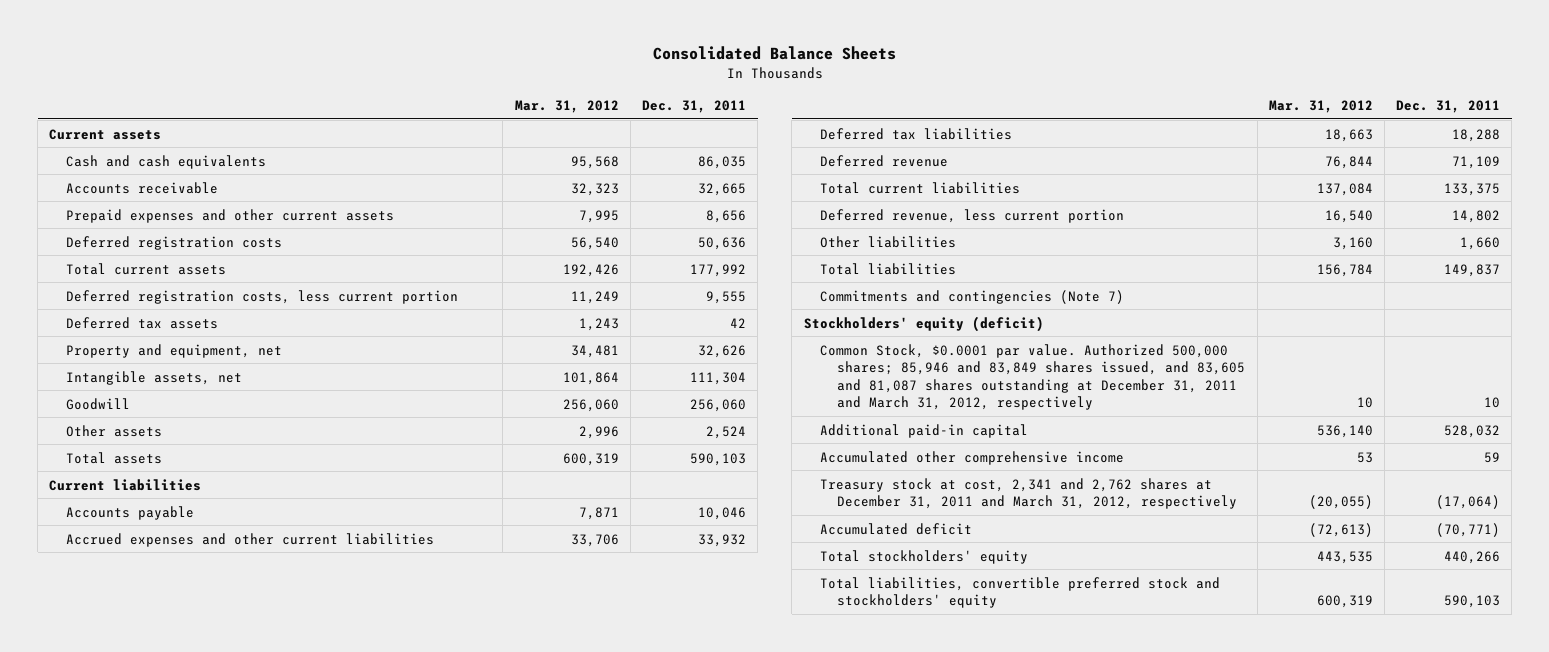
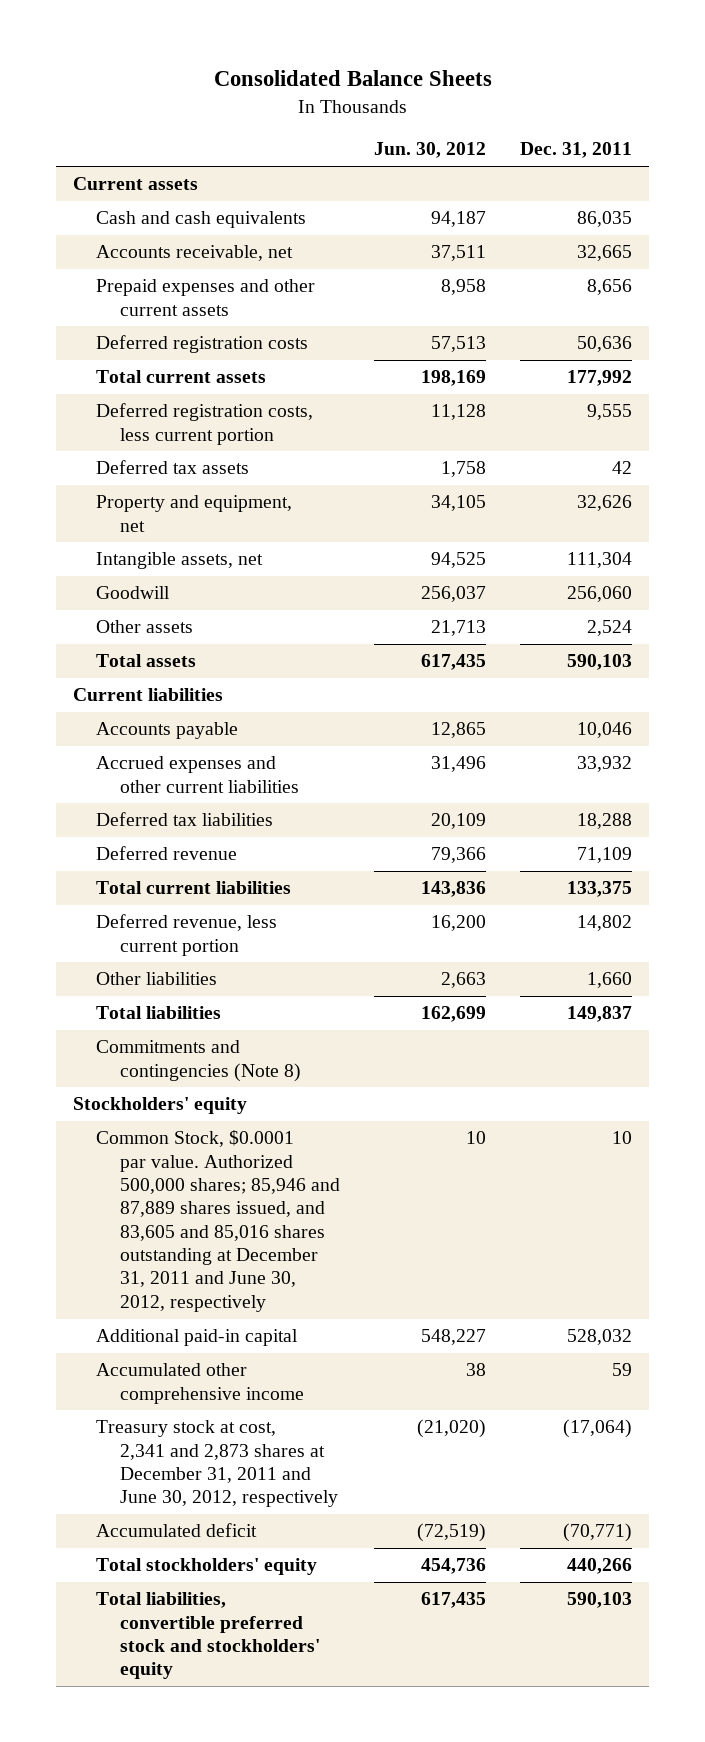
[514,99,619,113] Mar. 31, 2012 -> none
none -> [373,142,486,159] Jun. 30, 2012
[66,181,219,194] Accounts receivable -> [96,245,294,262] Accounts receivable, net
[820,289,1125,304] Commitments and contingencies (Note 7) -> [96,1040,301,1082] Commitments and contingencies (Note 8)
[803,315,1044,332] Stockholders' equity (deficit) -> [73,1097,248,1115] Stockholders' equity
[820,343,1246,411] Common Stock, $0.0001 par value. Authorized 500,000 shares; 85,946 and 83,849 shares issued, and 83,605 and 81,087 shares outstanding at December 31, 2011 and March 31, 2012, respectively -> [96,1130,340,1312] Common Stock, $0.0001 par value. Authorized 500,000 shares; 85,946 and 87,889 shares issued, and 83,605 and 85,016 shares outstanding at December 31, 2011 and June 30, 2012, respectively
[820,477,1238,510] Treasury stock at cost, 2,341 and 2,762 shares at December 31, 2011 and March 31, 2012, respectively -> [96,1420,338,1508] Treasury stock at cost, 2,341 and 2,873 shares at December 31, 2011 and June 30, 2012, respectively

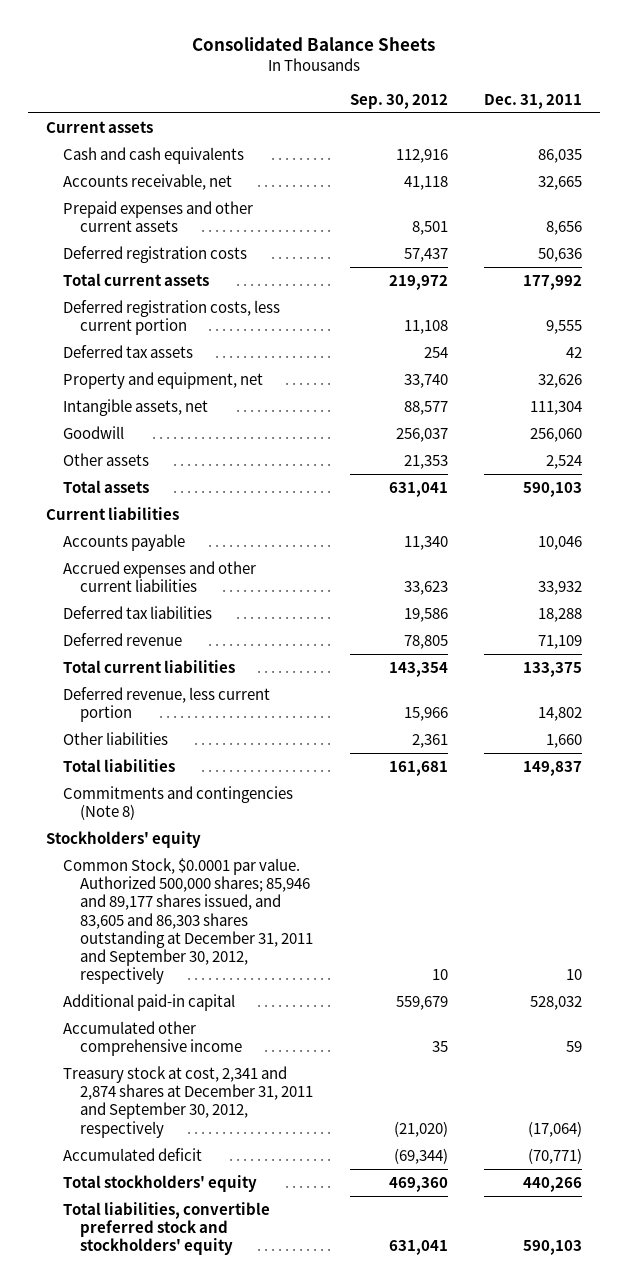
[373,142,486,159] Jun. 30, 2012 -> none
none -> [349,93,448,109] Sep. 30, 2012
[96,1130,340,1312] Common Stock, $0.0001 par value. Authorized 500,000 shares; 85,946 and 87,889 shares issued, and 83,605 and 85,016 shares outstanding at December 31, 2011 and June 30, 2012, respectively -> [63,857,314,985] Common Stock, $0.0001 par value. Authorized 500,000 shares; 85,946 and 89,177 shares issued, and 83,605 and 86,303 shares outstanding at December 31, 2011 and September 30, 2012, respectively
[96,1420,338,1508] Treasury stock at cost, 2,341 and 2,873 shares at December 31, 2011 and June 30, 2012, respectively -> [63,1065,314,1138] Treasury stock at cost, 2,341 and 2,874 shares at December 31, 2011 and September 30, 2012, respectively

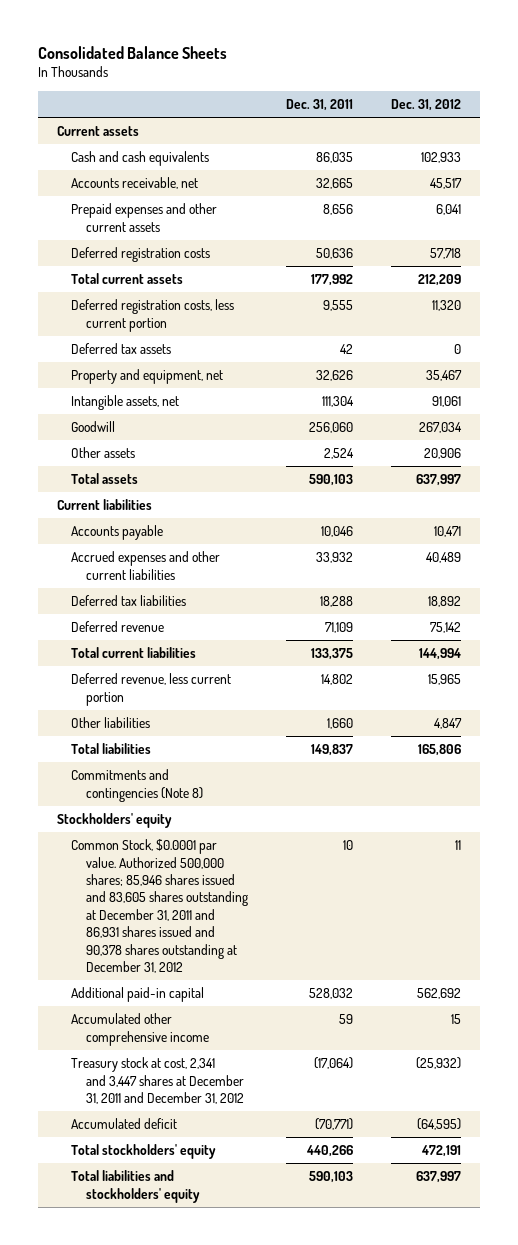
[349,93,448,109] Sep. 30, 2012 -> none
none -> [391,99,462,112] Dec. 31, 2012
[63,857,314,985] Common Stock, $0.0001 par value. Authorized 500,000 shares; 85,946 and 89,177 shares issued, and 83,605 and 86,303 shares outstanding at December 31, 2011 and September 30, 2012, respectively -> [71,839,248,973] Common Stock, $0.0001 par value. Authorized 500,000 shares; 85,946 shares issued and 83,605 shares outstanding at December 31, 2011 and 86,931 shares issued and 90,378 shares outstanding at December 31, 2012
[63,1065,314,1138] Treasury stock at cost, 2,341 and 2,874 shares at December 31, 2011 and September 30, 2012, respectively -> [71,1057,244,1104] Treasury stock at cost, 2,341 and 3,447 shares at December 31, 2011 and December 31, 2012
[63,1201,271,1256] Total liabilities, convertible preferred stock and stockholders' equity -> [71,1170,200,1203] Total liabilities and stockholders' equity

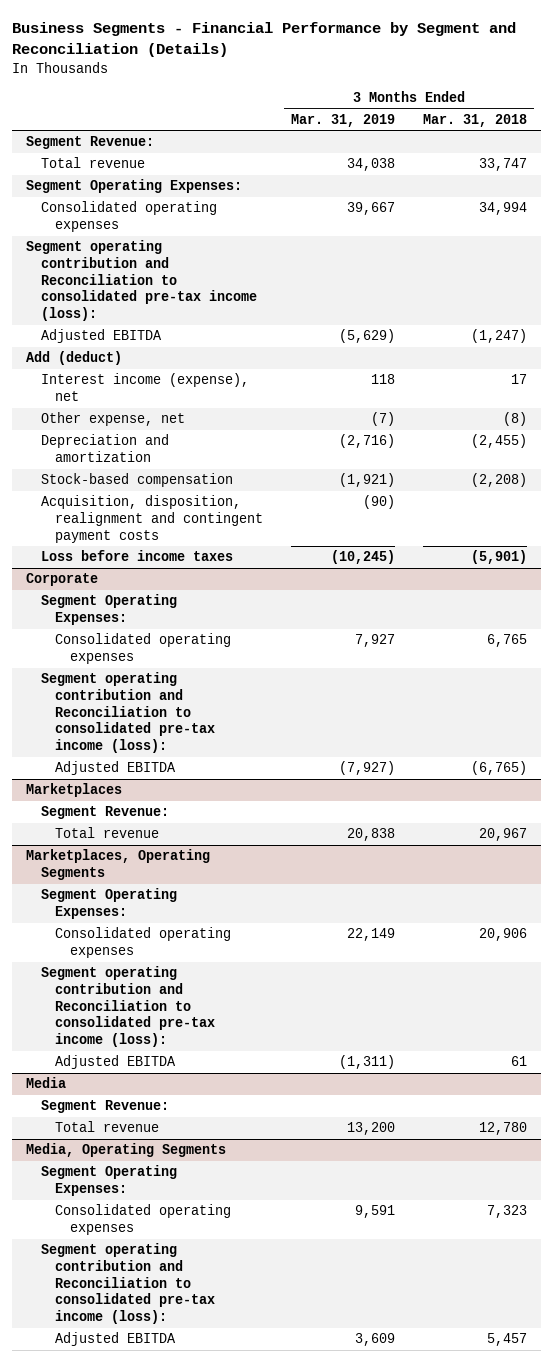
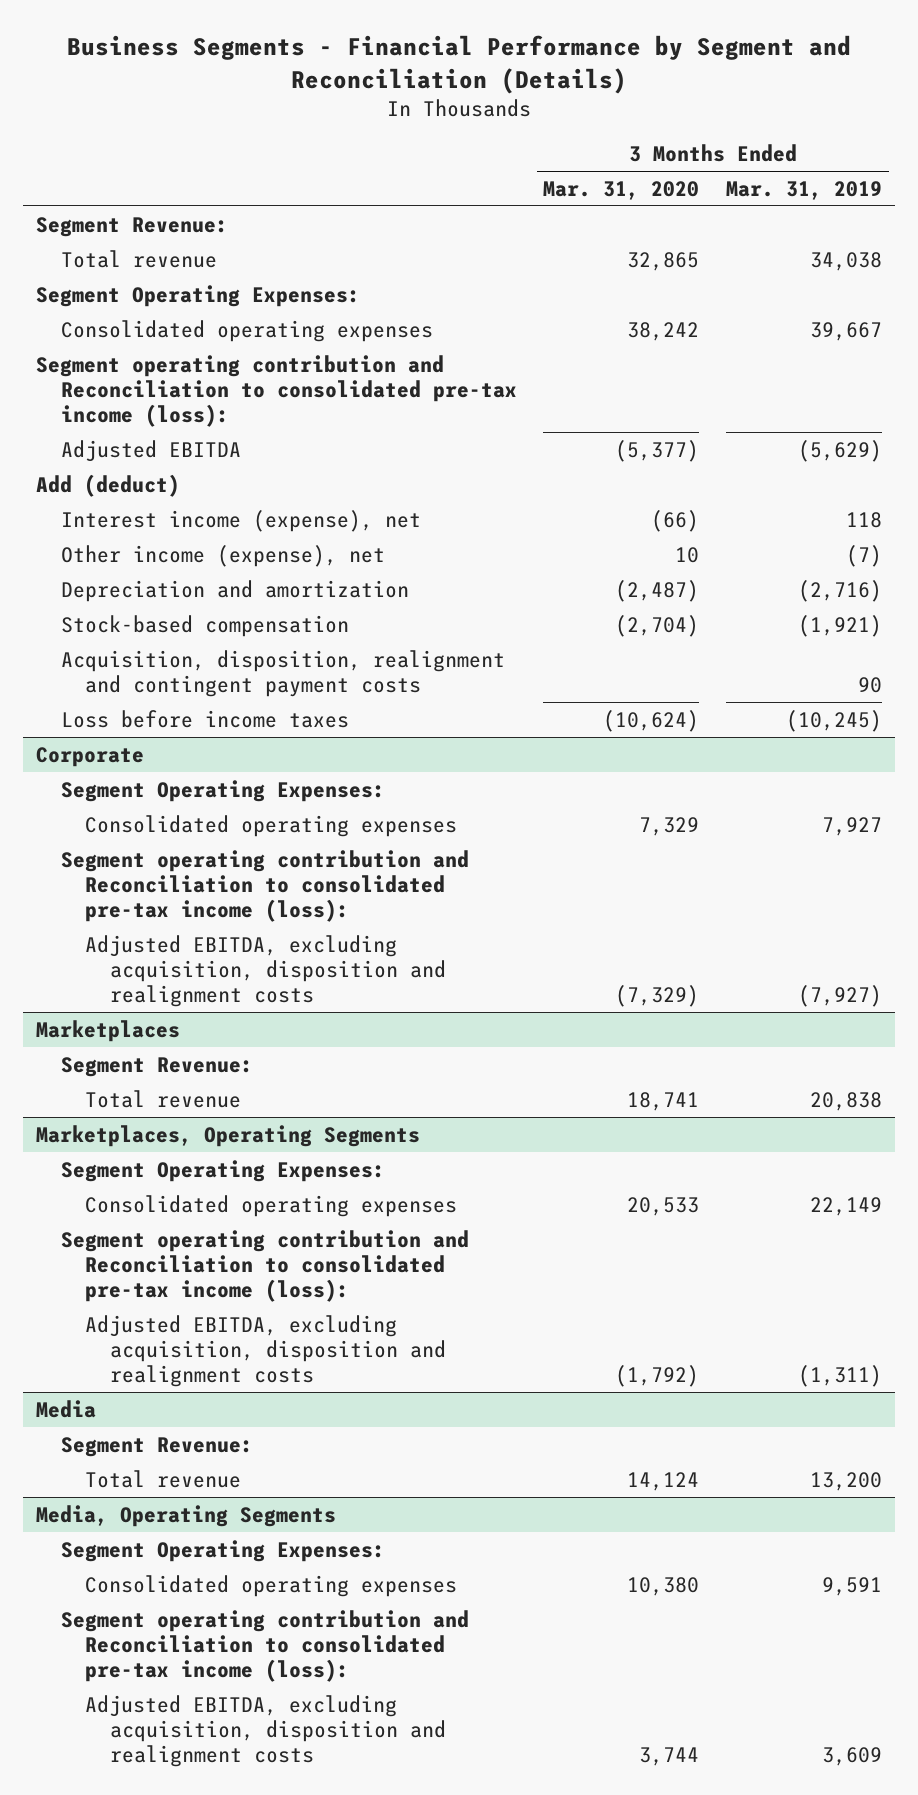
[423,113,528,127] Mar. 31, 2018 -> none
none -> [543,180,700,200] Mar. 31, 2020
[40,412,185,427] Other expense, net -> [60,544,385,567] Other income (expense), net
[363,495,396,510] (90) -> [858,676,883,693] 90
[55,761,177,776] Adjusted EBITDA -> [85,934,447,1007] Adjusted EBITDA, excluding acquisition, disposition and realignment costs
[55,1055,177,1070] Adjusted EBITDA -> [85,1314,447,1387] Adjusted EBITDA, excluding acquisition, disposition and realignment costs
[55,1332,177,1347] Adjusted EBITDA -> [85,1694,447,1767] Adjusted EBITDA, excluding acquisition, disposition and realignment costs

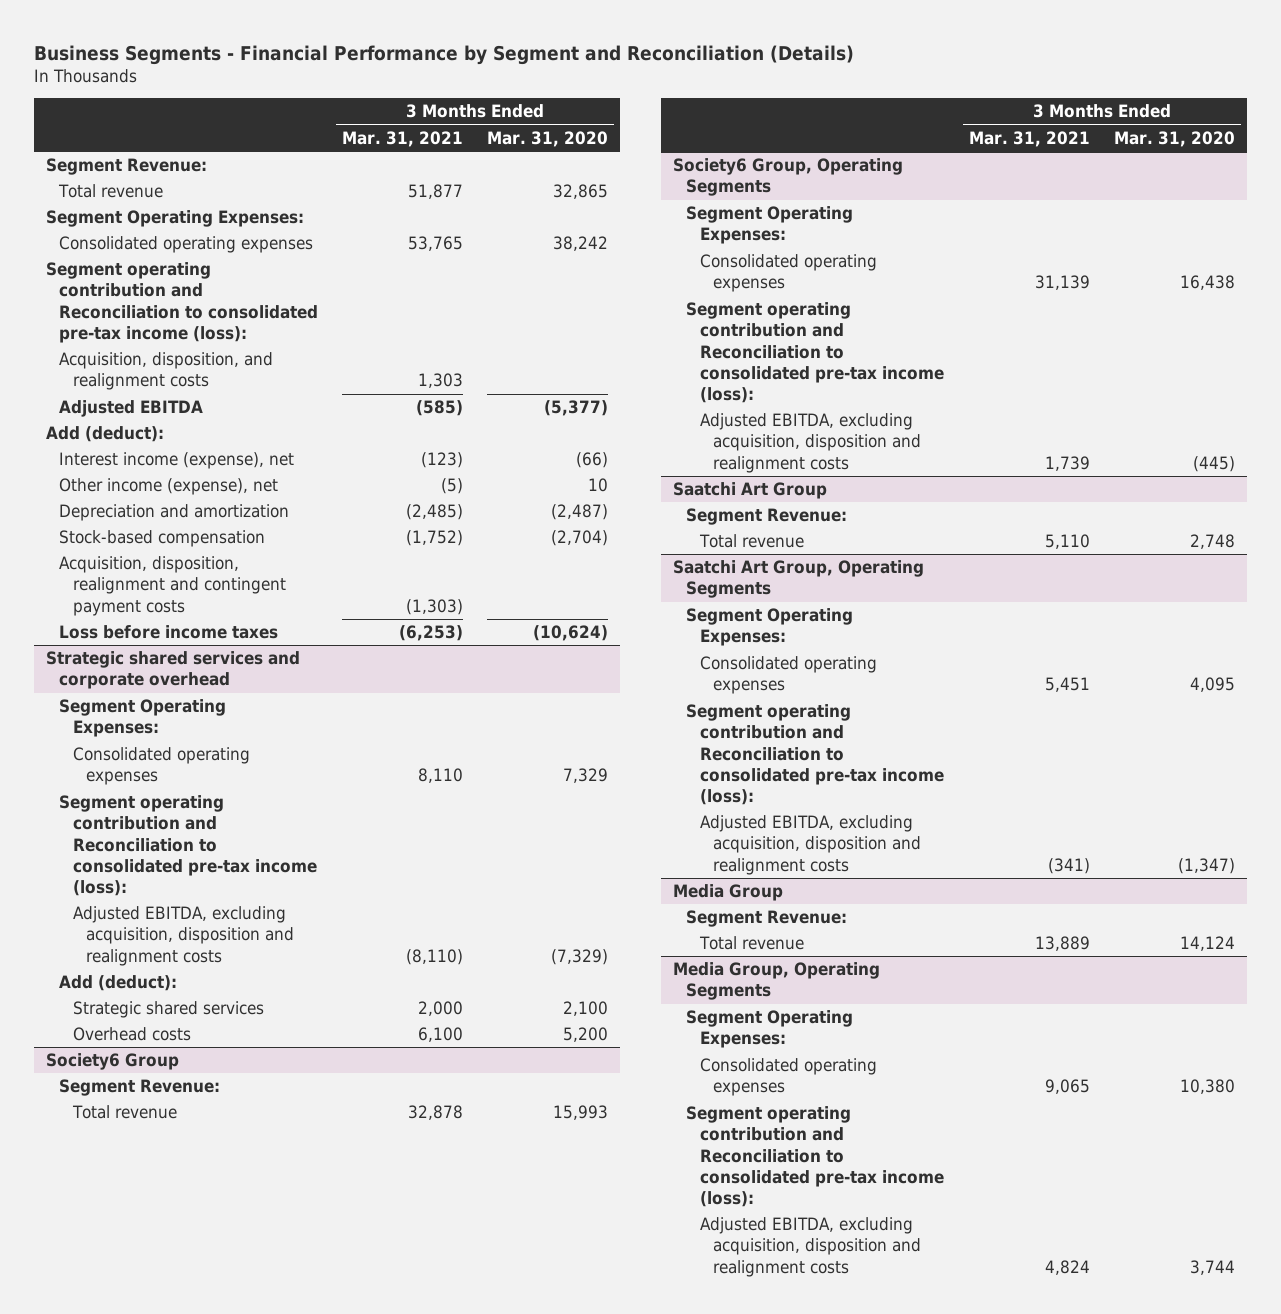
[726,180,883,200] Mar. 31, 2019 -> none
none -> [342,130,464,147] Mar. 31, 2021
none -> [59,352,274,391] Acquisition, disposition, and realignment costs
[36,473,181,497] Add (deduct) -> [46,426,165,443] Add (deduct):
[36,746,145,767] Corporate -> none
none -> [46,651,301,690] Strategic shared services and corporate overhead
[36,1019,181,1042] Marketplaces -> none
none -> [59,975,178,992] Add (deduct):
none -> [72,1001,264,1019] Strategic shared services
none -> [72,1027,191,1042] Overhead costs
none -> [46,1053,180,1071] Society6 Group
[36,1124,421,1147] Marketplaces, Operating Segments -> none
[627,1091,700,1111] 18,741 -> [553,1105,609,1121] 15,993
none -> [673,158,904,197] Society6 Group, Operating Segments
[627,1196,700,1216] 20,533 -> [1180,275,1236,291] 16,438
[36,1399,97,1418] Media -> none
[615,1364,700,1387] (1,792) -> [1193,455,1236,472] (445)
none -> [673,482,828,500] Saatchi Art Group
none -> [698,534,804,549] Total revenue
none -> [673,560,925,599] Saatchi Art Group, Operating Segments
none -> [686,608,854,647] Segment Operating Expenses:
none -> [699,656,877,695] Consolidated operating expenses
none -> [686,704,944,806] Segment operating contribution and Reconciliation to consolidated pre-tax income (loss):
none -> [699,815,921,875] Adjusted EBITDA, excluding acquisition, disposition and realignment costs
none -> [673,884,784,902] Media Group
none -> [686,910,848,928] Segment Revenue:
[36,1504,337,1527] Media, Operating Segments -> [673,962,881,1001] Media Group, Operating Segments

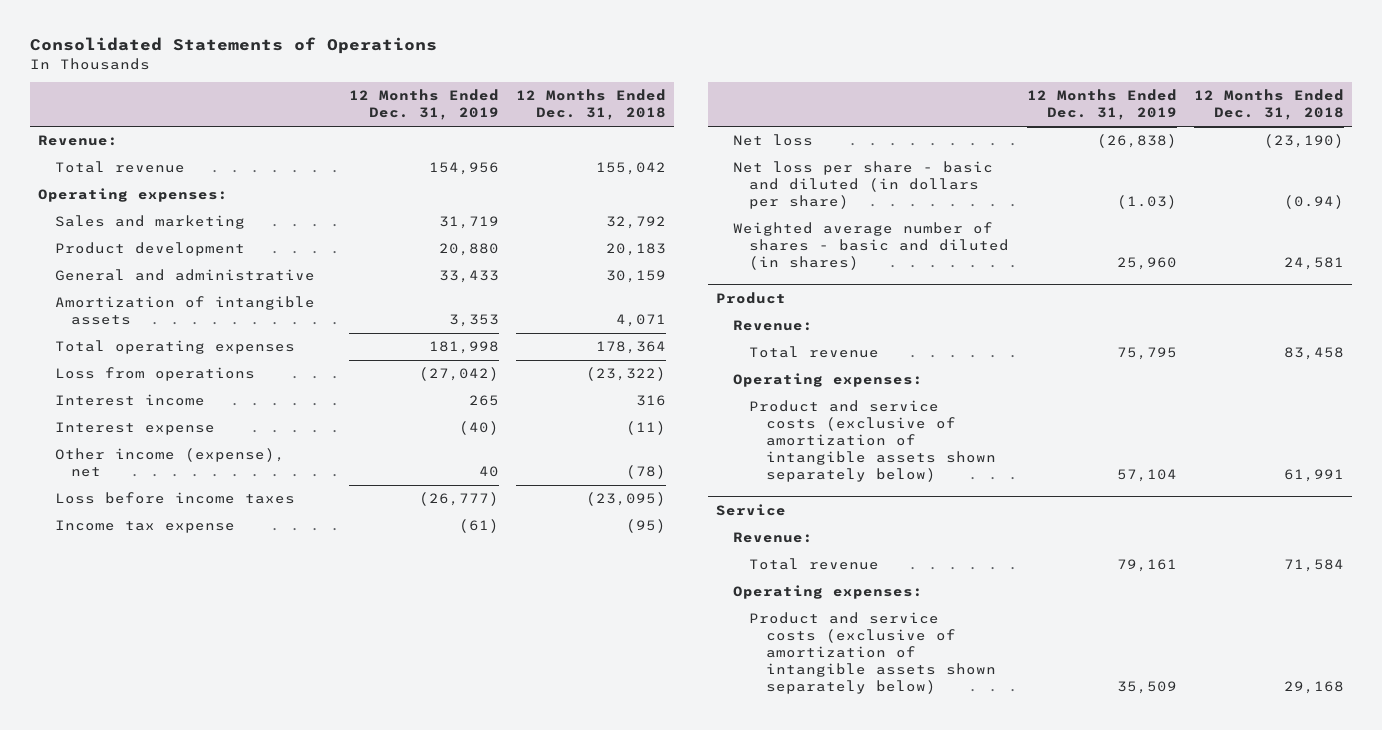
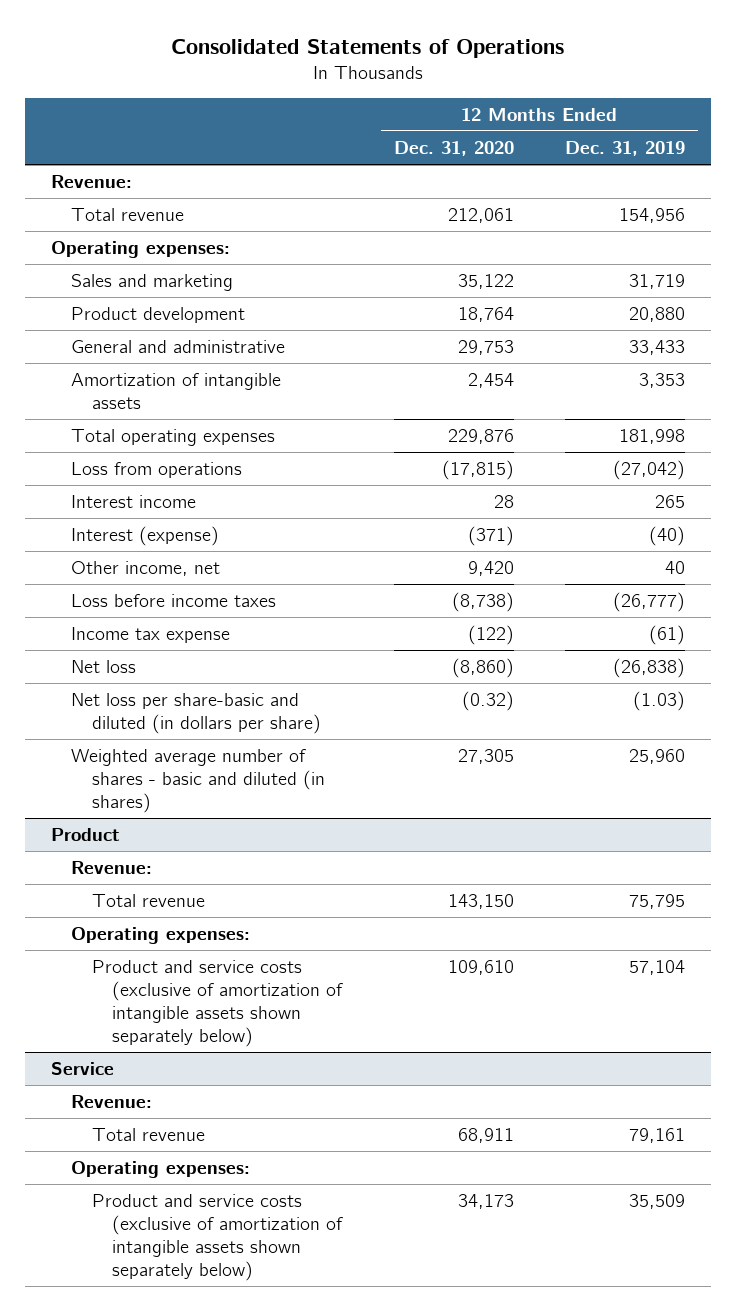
[515,89,666,121] 12 Months Ended Dec. 31, 2018 -> none
none -> [393,141,514,157] Dec. 31, 2020
[54,422,215,436] Interest expense -> [71,526,220,547] Interest (expense)
[54,448,285,478] Other income (expense), net -> [71,561,221,577] Other income, net
[732,161,993,210] Net loss per share - basic and diluted (in dollars per share) -> [71,693,321,735] Net loss per share-basic and diluted (in dollars per share)

